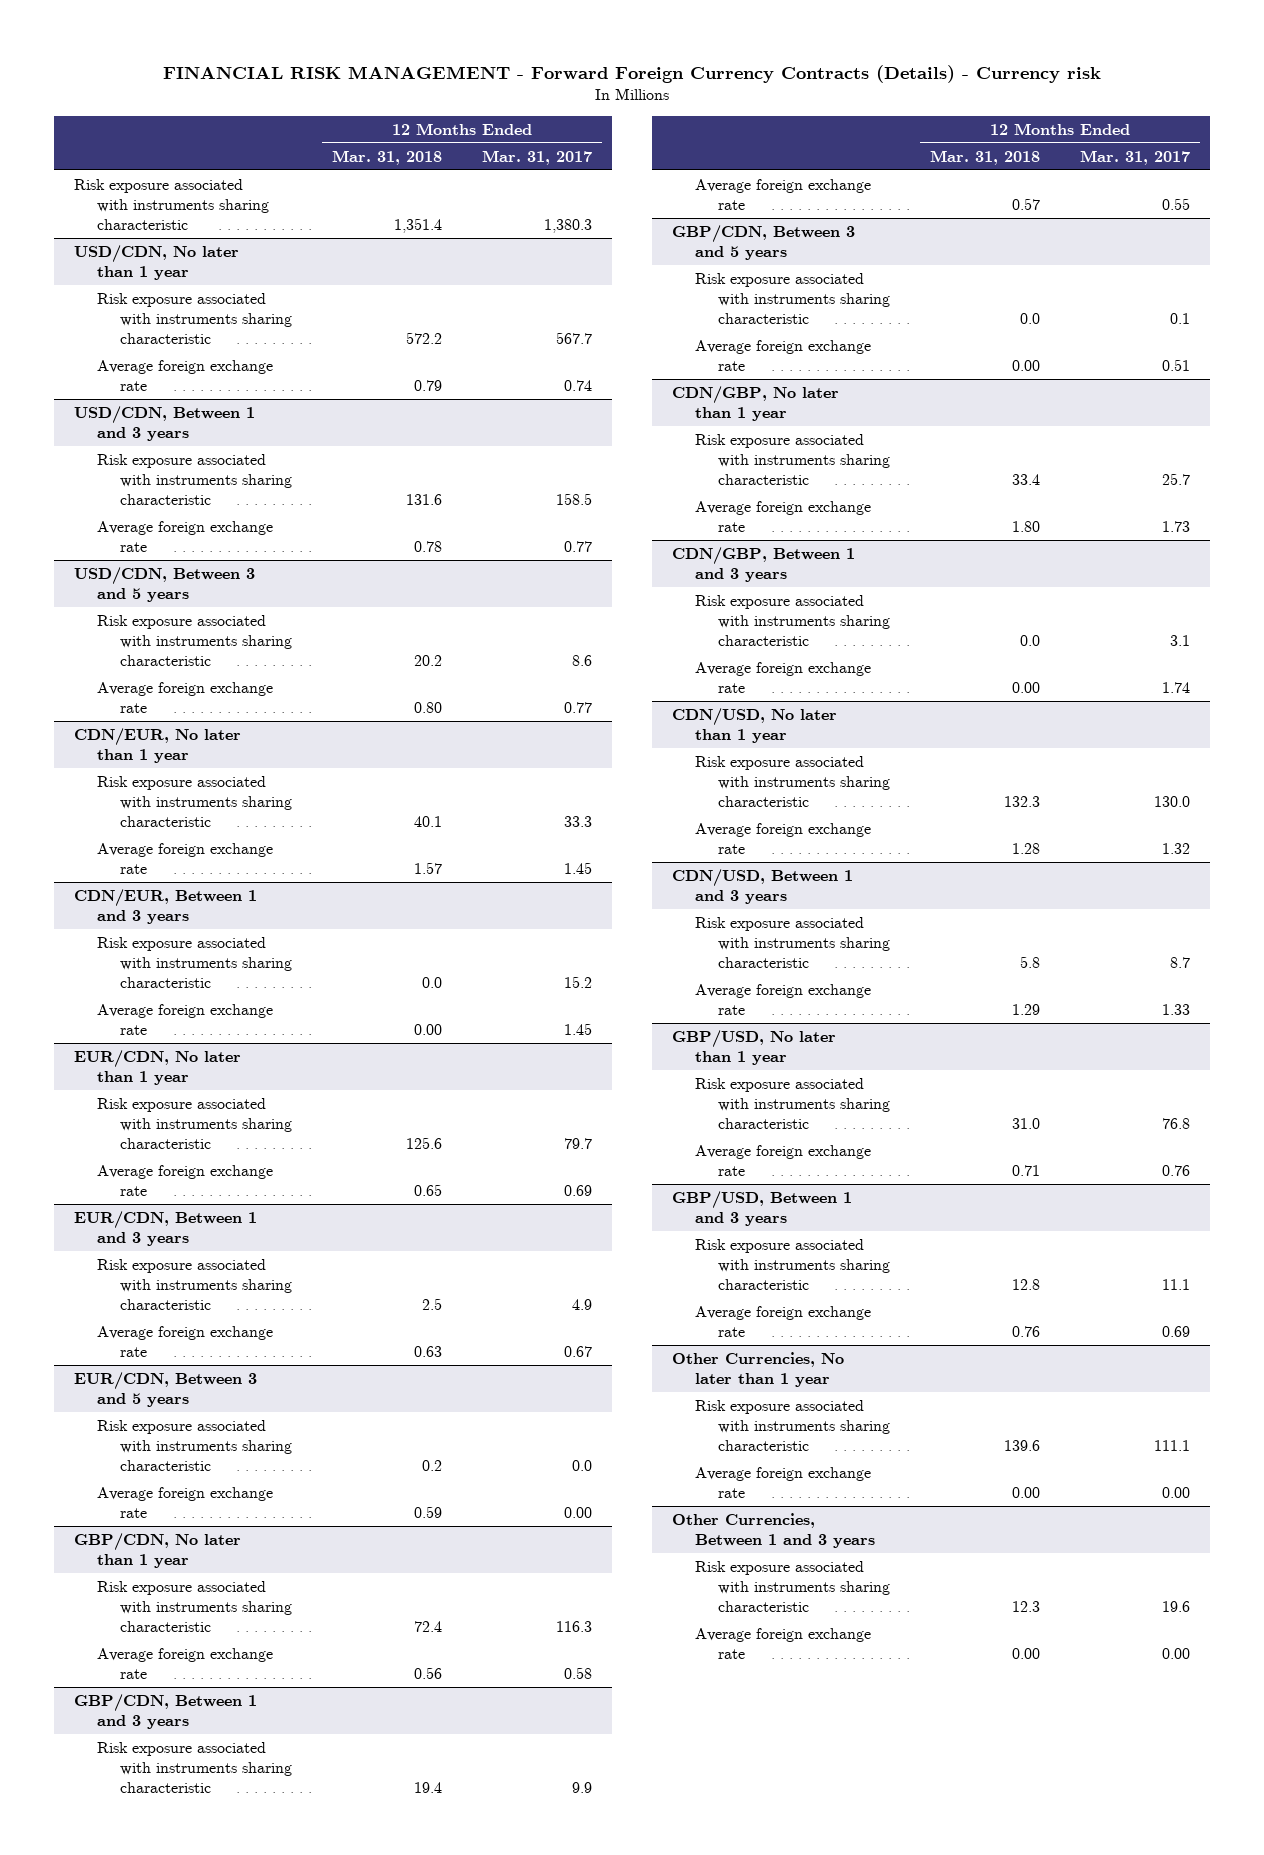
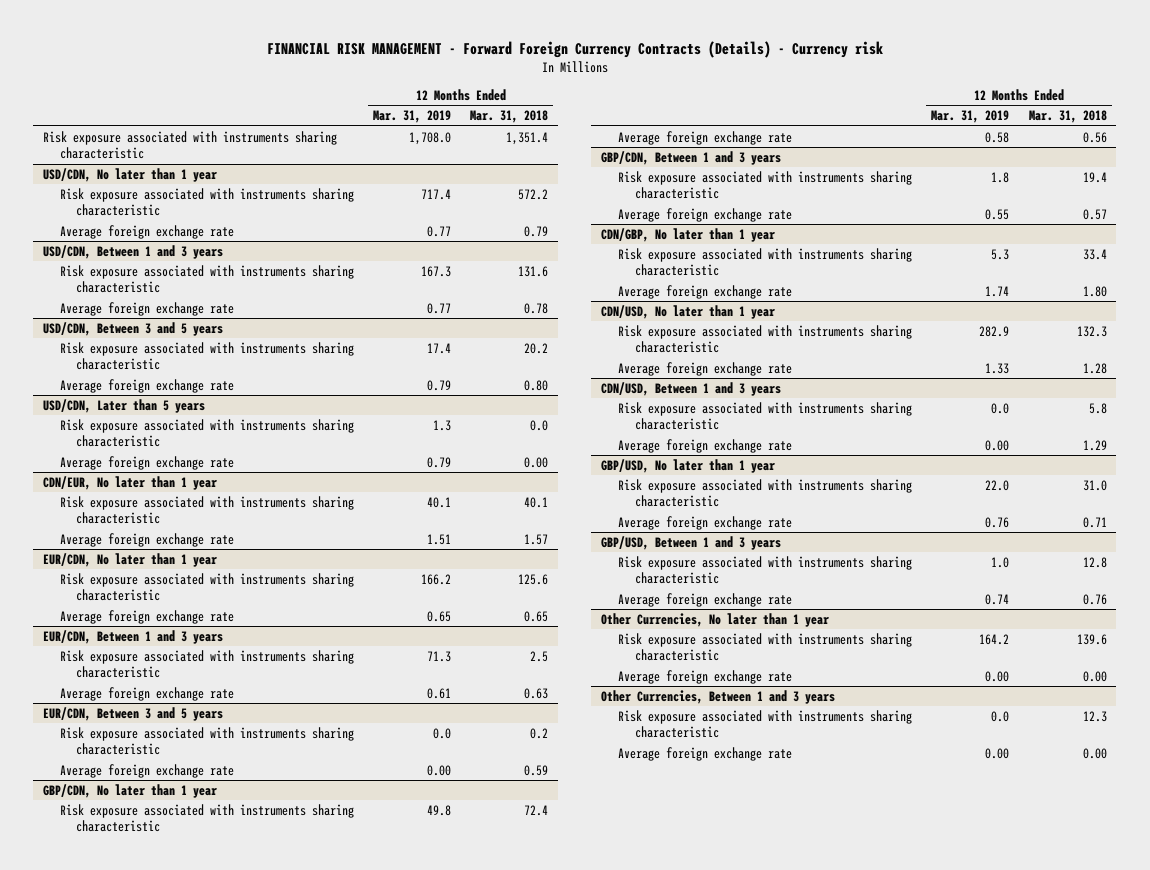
[482,149,593,165] Mar. 31, 2017 -> none
none -> [372,110,451,124] Mar. 31, 2019
none -> [42,398,205,413] USD/CDN, Later than 5 years
none -> [59,418,354,448] Risk exposure associated with instruments sharing characteristic
none -> [59,455,234,470] Average foreign exchange rate
[74,888,258,924] CDN/EUR, Between 1 and 3 years -> none
[97,936,293,988] Risk exposure associated with instruments sharing characteristic -> none
[97,1003,274,1035] Average foreign exchange rate -> none
[671,224,855,260] GBP/CDN, Between 3 and 5 years -> none
[695,272,891,324] Risk exposure associated with instruments sharing characteristic -> none
[695,339,872,371] Average foreign exchange rate -> none
[671,546,855,582] CDN/GBP, Between 1 and 3 years -> none
[695,594,891,646] Risk exposure associated with instruments sharing characteristic -> none
[695,661,872,693] Average foreign exchange rate -> none

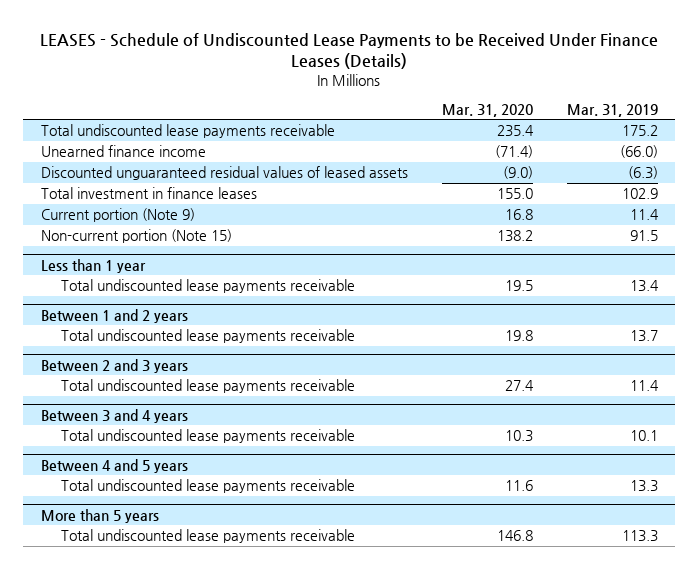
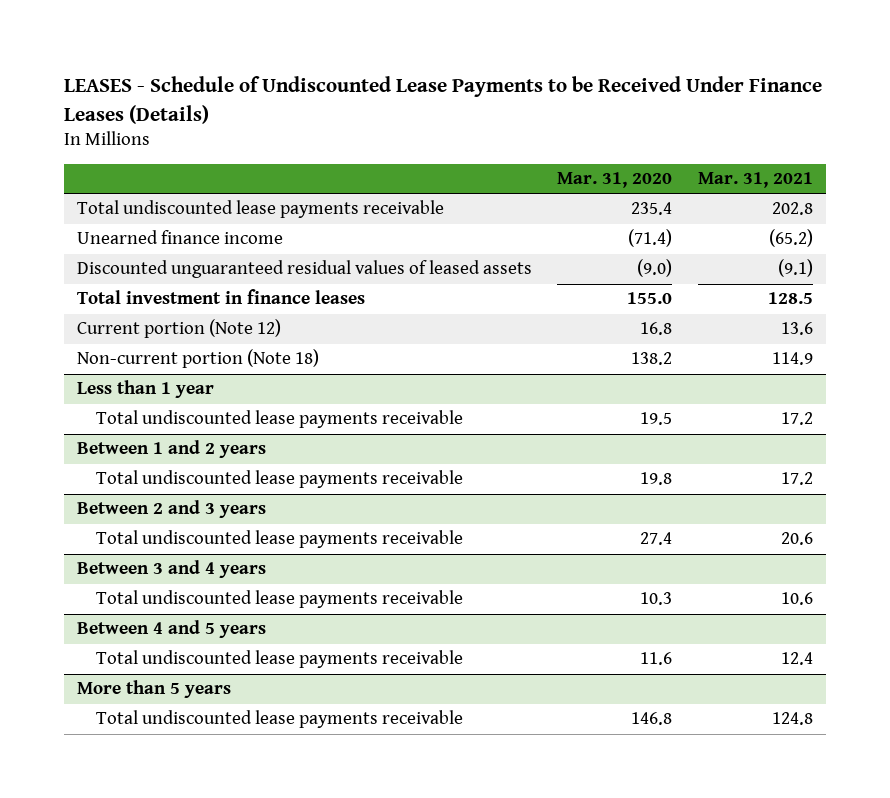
[566,103,658,117] Mar. 31, 2019 -> none
none -> [698,172,814,189] Mar. 31, 2021
[40,208,195,223] Current portion (Note 9) -> [76,319,281,339] Current portion (Note 12)
[40,229,232,244] Non-current portion (Note 15) -> [76,349,319,369] Non-current portion (Note 18)

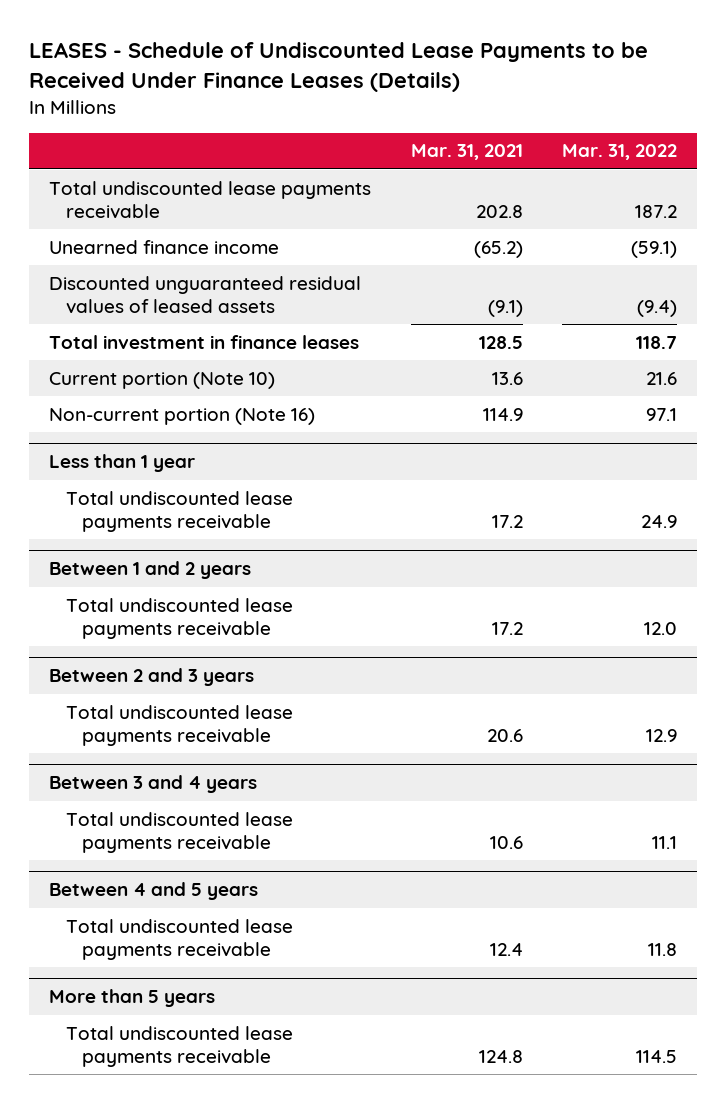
[557,172,673,189] Mar. 31, 2020 -> none
none -> [562,144,678,161] Mar. 31, 2022
[76,319,281,339] Current portion (Note 12) -> [48,371,275,389] Current portion (Note 10)
[76,349,319,369] Non-current portion (Note 18) -> [48,407,315,425] Non-current portion (Note 16)

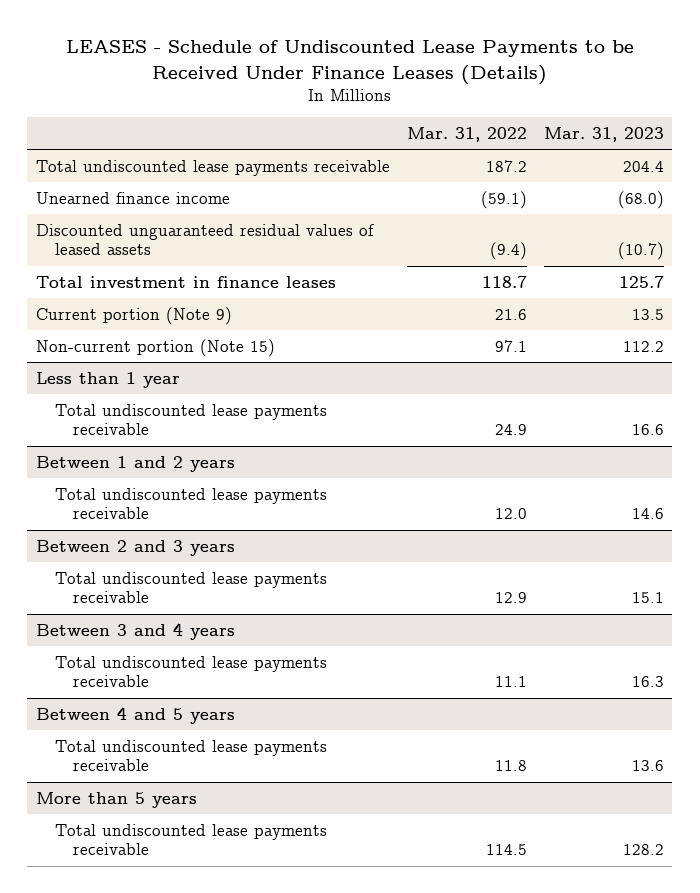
[410,144,523,161] Mar. 31, 2021 -> none
none -> [543,126,664,142] Mar. 31, 2023
[48,371,275,389] Current portion (Note 10) -> [35,306,232,325] Current portion (Note 9)
[48,407,315,425] Non-current portion (Note 16) -> [35,338,275,357] Non-current portion (Note 15)

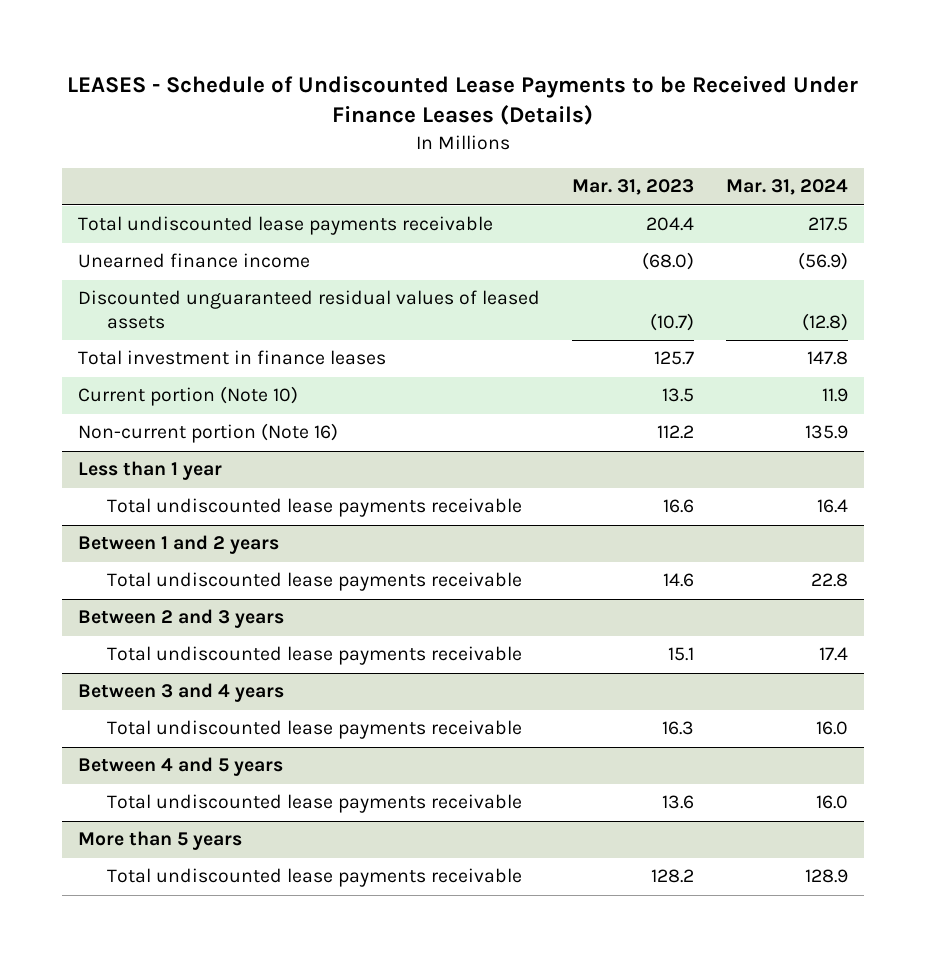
[406,126,527,142] Mar. 31, 2022 -> none
none -> [725,179,848,196] Mar. 31, 2024
[35,306,232,325] Current portion (Note 9) -> [78,386,299,407] Current portion (Note 10)
[35,338,275,357] Non-current portion (Note 15) -> [78,423,339,444] Non-current portion (Note 16)

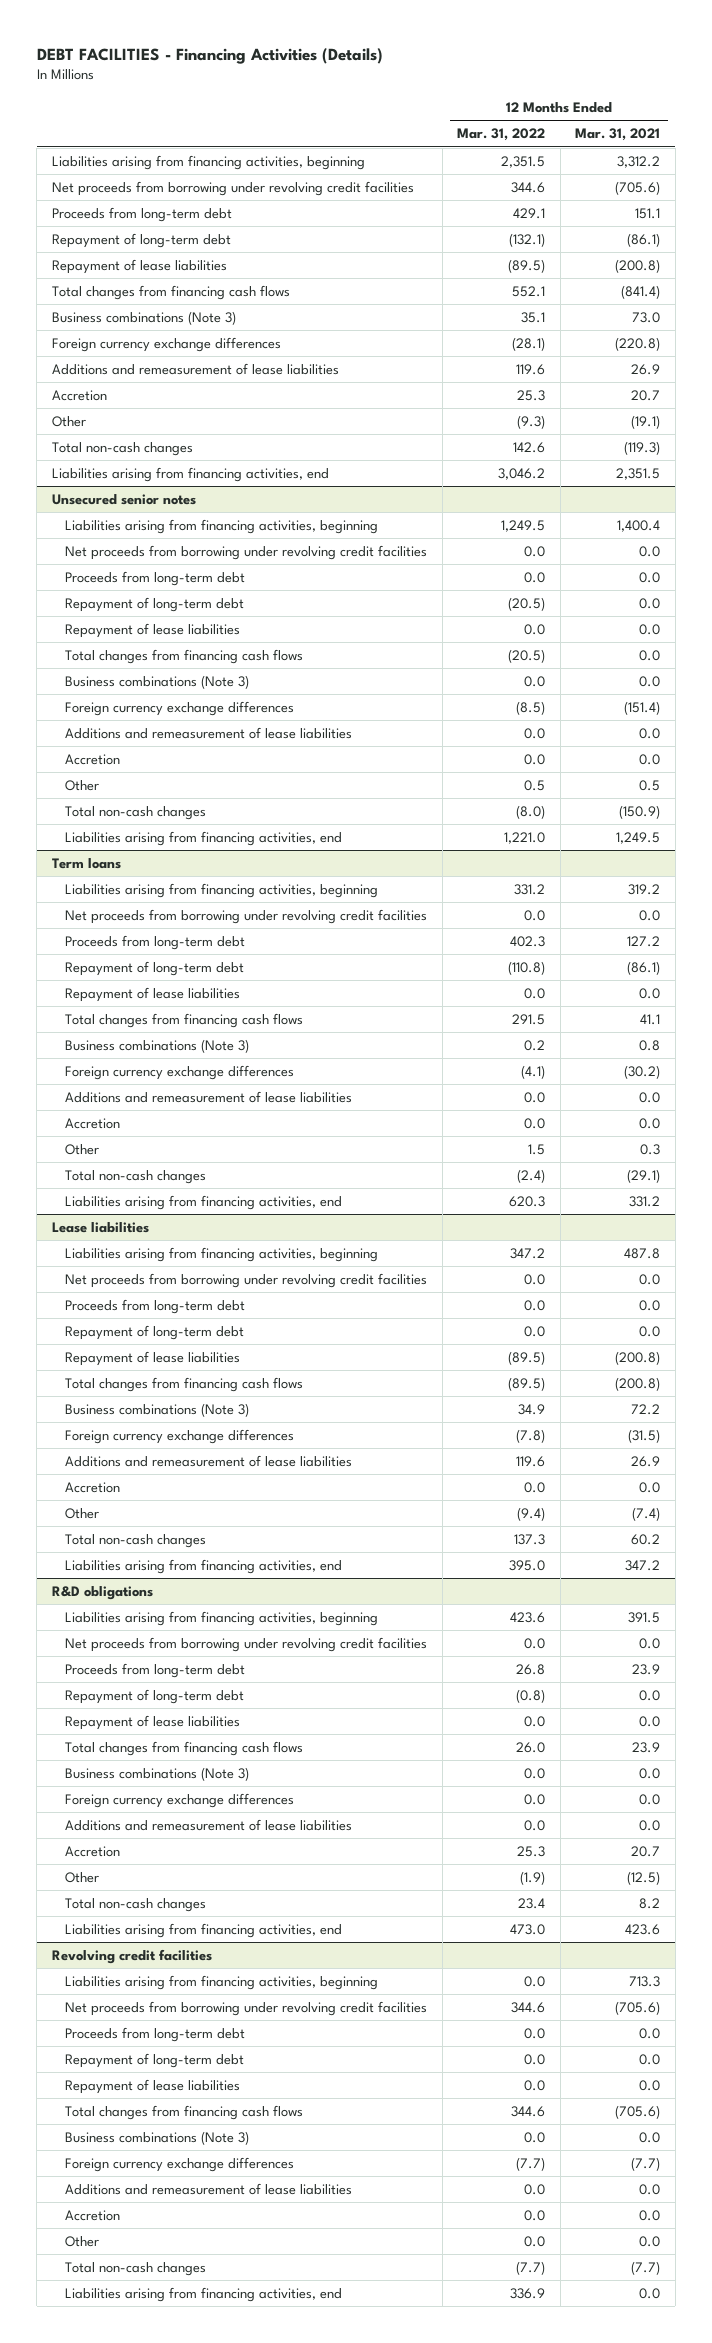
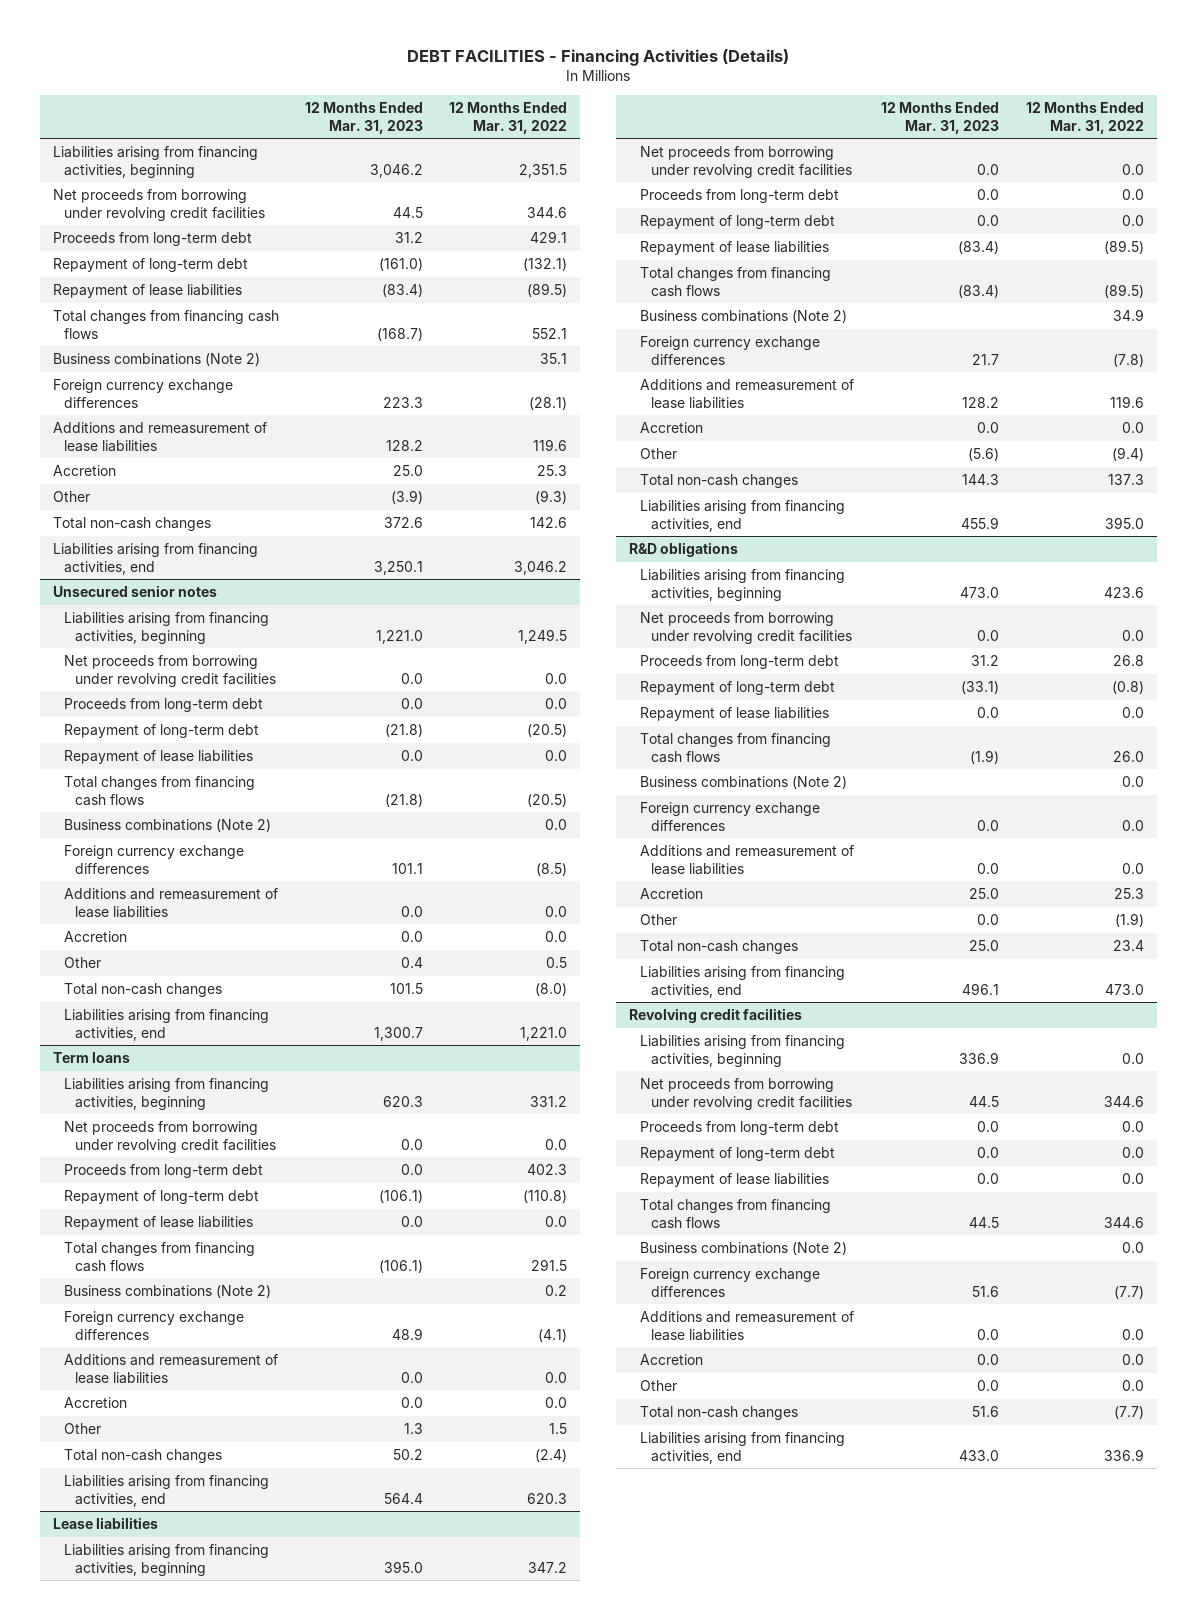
[575,128,661,142] Mar. 31, 2021 -> none
none -> [305,102,424,134] 12 Months Ended Mar. 31, 2023
[51,310,236,325] Business combinations (Note 3) -> [52,353,260,367] Business combinations (Note 2)
[65,674,250,689] Business combinations (Note 3) -> [63,819,271,833] Business combinations (Note 2)
[65,1038,250,1053] Business combinations (Note 3) -> [63,1285,271,1299] Business combinations (Note 2)
[65,1402,250,1417] Business combinations (Note 3) -> [640,310,848,324] Business combinations (Note 2)
[65,1766,250,1781] Business combinations (Note 3) -> [640,776,848,790] Business combinations (Note 2)
[65,2130,250,2145] Business combinations (Note 3) -> [640,1242,848,1256] Business combinations (Note 2)

